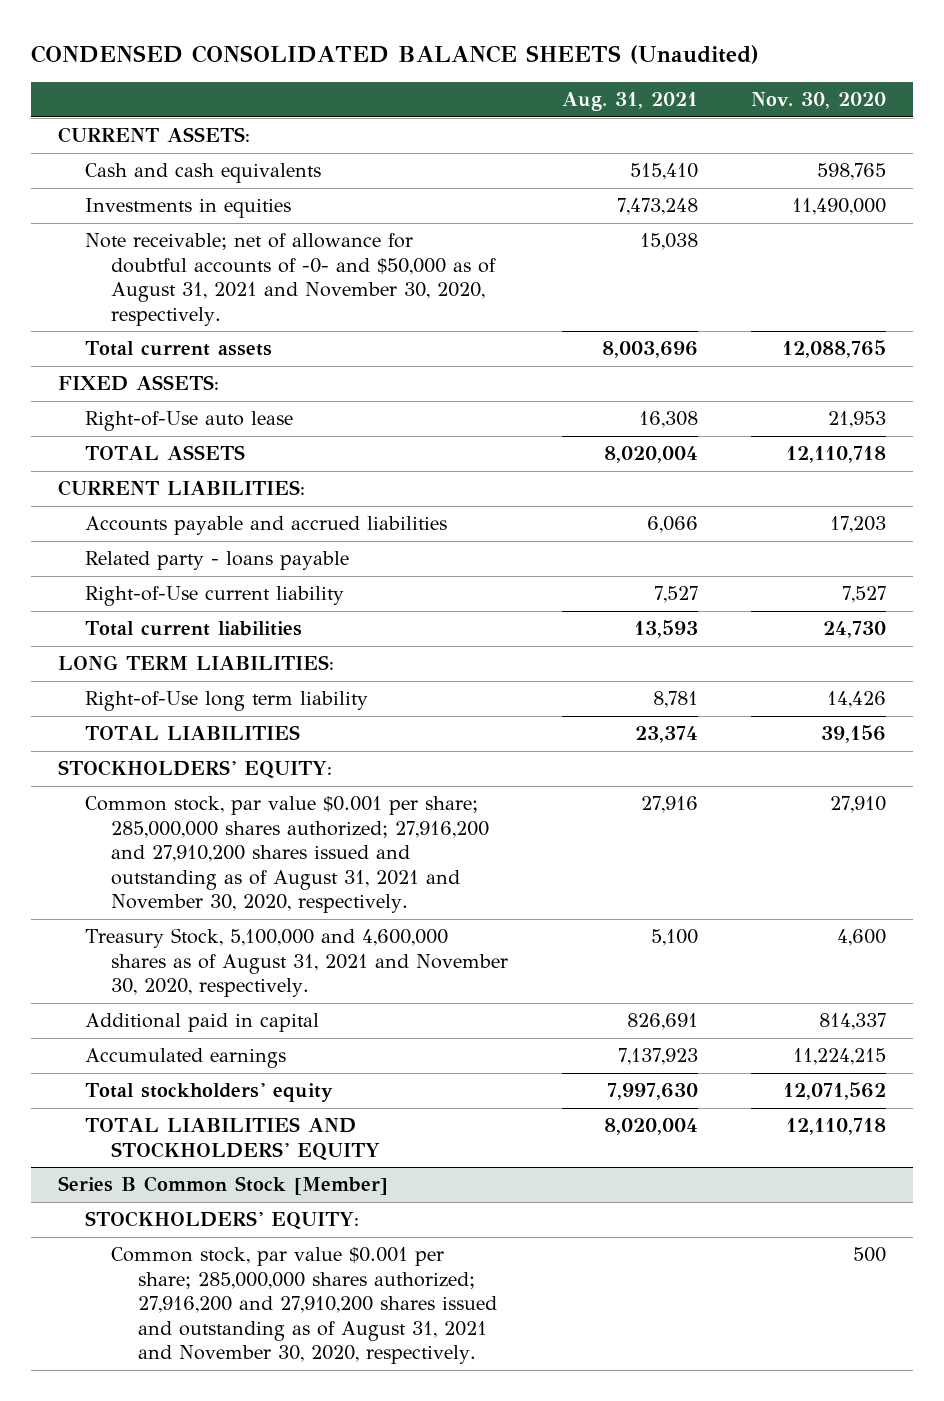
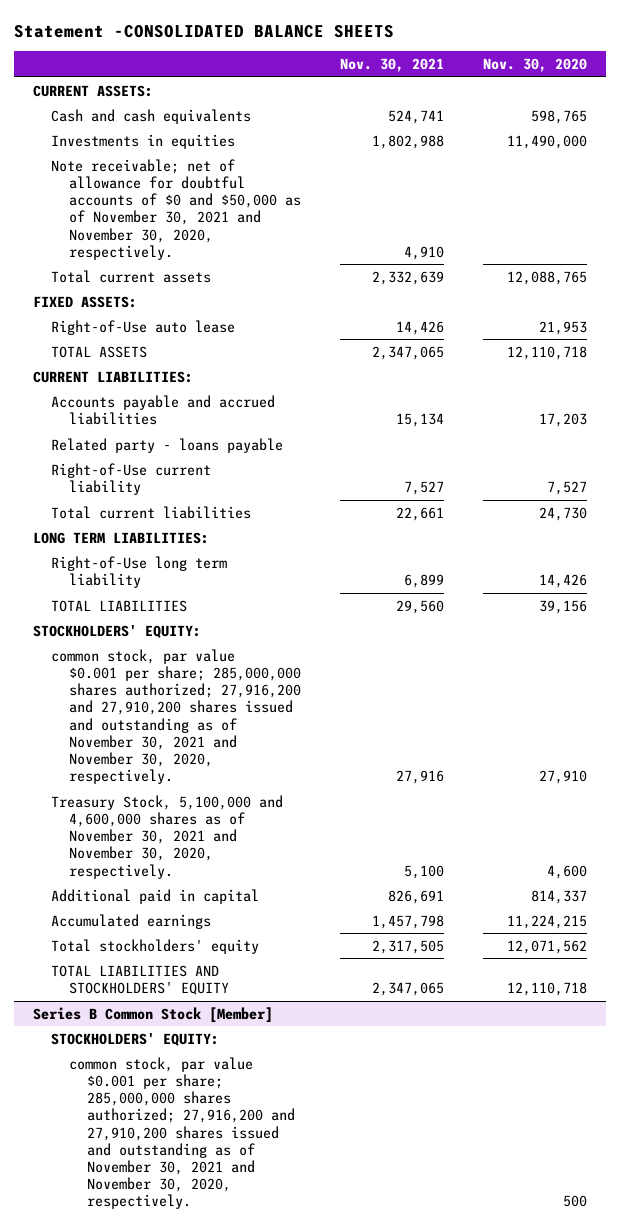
[31,45,760,65] CONDENSED CONSOLIDATED BALANCE SHEETS (Unaudited) -> [13,24,394,38] Statement -CONSOLIDATED BALANCE SHEETS
[561,92,698,112] Aug. 31, 2021 -> none
none -> [340,58,445,73] Nov. 30, 2021
[84,233,497,326] Note receivable; net of allowance for doubtful accounts of -0- and $50,000 as of August 31, 2021 and November 30, 2020, respectively. -> [51,158,302,260] Note receivable; net of allowance for doubtful accounts of $0 and $50,000 as of November 30, 2021 and November 30, 2020, respectively.
[84,796,490,914] Common stock, par value $0.001 per share; 285,000,000 shares authorized; 27,916,200 and 27,910,200 shares issued and outstanding as of August 31, 2021 and November 30, 2020, respectively. -> [51,648,302,785] common stock, par value $0.001 per share; 285,000,000 shares authorized; 27,916,200 and 27,910,200 shares issued and outstanding as of November 30, 2021 and November 30, 2020, respectively.
[84,928,509,998] Treasury Stock, 5,100,000 and 4,600,000 shares as of August 31, 2021 and November 30, 2020, respectively. -> [51,794,284,879] Treasury Stock, 5,100,000 and 4,600,000 shares as of November 30, 2021 and November 30, 2020, respectively.
[111,1247,497,1365] Common stock, par value $0.001 per share; 285,000,000 shares authorized; 27,916,200 and 27,910,200 shares issued and outstanding as of August 31, 2021 and November 30, 2020, respectively. -> [69,1056,296,1210] common stock, par value $0.001 per share; 285,000,000 shares authorized; 27,916,200 and 27,910,200 shares issued and outstanding as of November 30, 2021 and November 30, 2020, respectively.

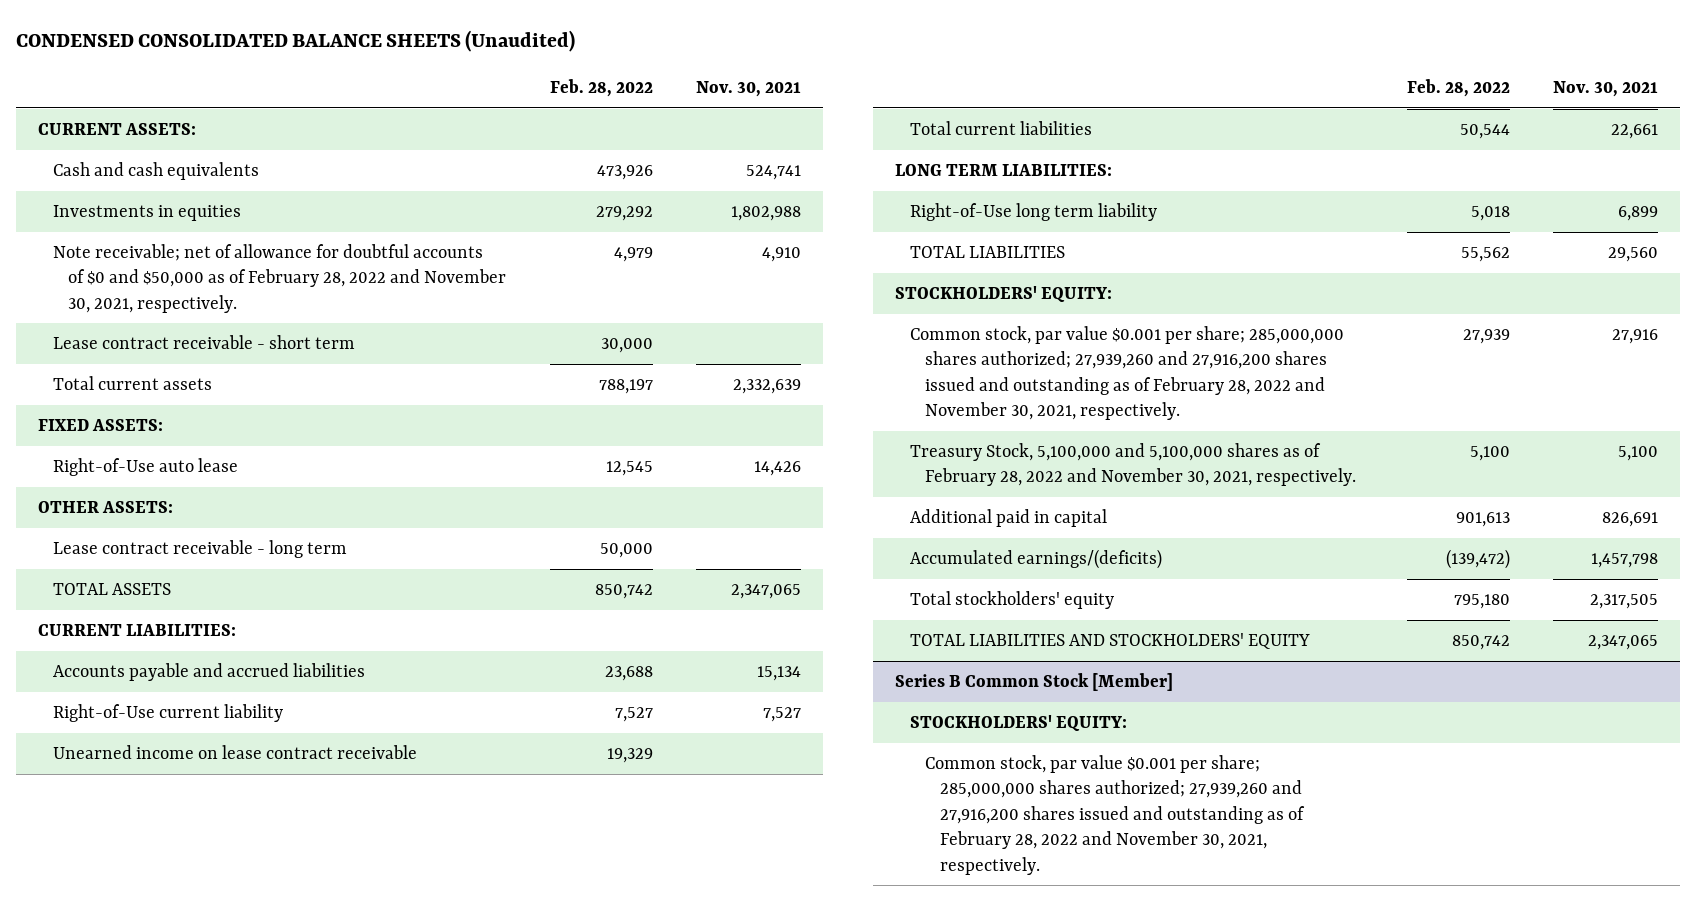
[13,24,394,38] Statement -CONSOLIDATED BALANCE SHEETS -> [16,30,576,53] CONDENSED CONSOLIDATED BALANCE SHEETS (Unaudited)
[482,58,587,73] Nov. 30, 2020 -> none
none -> [549,79,653,98] Feb. 28, 2022
[51,158,302,260] Note receivable; net of allowance for doubtful accounts of $0 and $50,000 as of November 30, 2021 and November 30, 2020, respectively. -> [52,243,506,313] Note receivable; net of allowance for doubtful accounts of $0 and $50,000 as of February 28, 2022 and November 30, 2021, respectively.
none -> [52,334,355,349] Lease contract receivable - short term
none -> [38,500,174,513] OTHER ASSETS:
none -> [52,539,347,558] Lease contract receivable - long term
[51,437,284,453] Related party - loans payable -> none
none -> [52,744,417,759] Unearned income on lease contract receivable
[51,648,302,785] common stock, par value $0.001 per share; 285,000,000 shares authorized; 27,916,200 and 27,910,200 shares issued and outstanding as of November 30, 2021 and November 30, 2020, respectively. -> [909,325,1344,421] Common stock, par value $0.001 per share; 285,000,000 shares authorized; 27,939,260 and 27,916,200 shares issued and outstanding as of February 28, 2022 and November 30, 2021, respectively.
[51,794,284,879] Treasury Stock, 5,100,000 and 4,600,000 shares as of November 30, 2021 and November 30, 2020, respectively. -> [909,442,1356,487] Treasury Stock, 5,100,000 and 5,100,000 shares as of February 28, 2022 and November 30, 2021, respectively.
[51,913,212,929] Accumulated earnings -> [909,548,1162,569] Accumulated earnings/(deficits)
[69,1056,296,1210] common stock, par value $0.001 per share; 285,000,000 shares authorized; 27,916,200 and 27,910,200 shares issued and outstanding as of November 30, 2021 and November 30, 2020, respectively. -> [924,754,1305,875] Common stock, par value $0.001 per share; 285,000,000 shares authorized; 27,939,260 and 27,916,200 shares issued and outstanding as of February 28, 2022 and November 30, 2021, respectively.

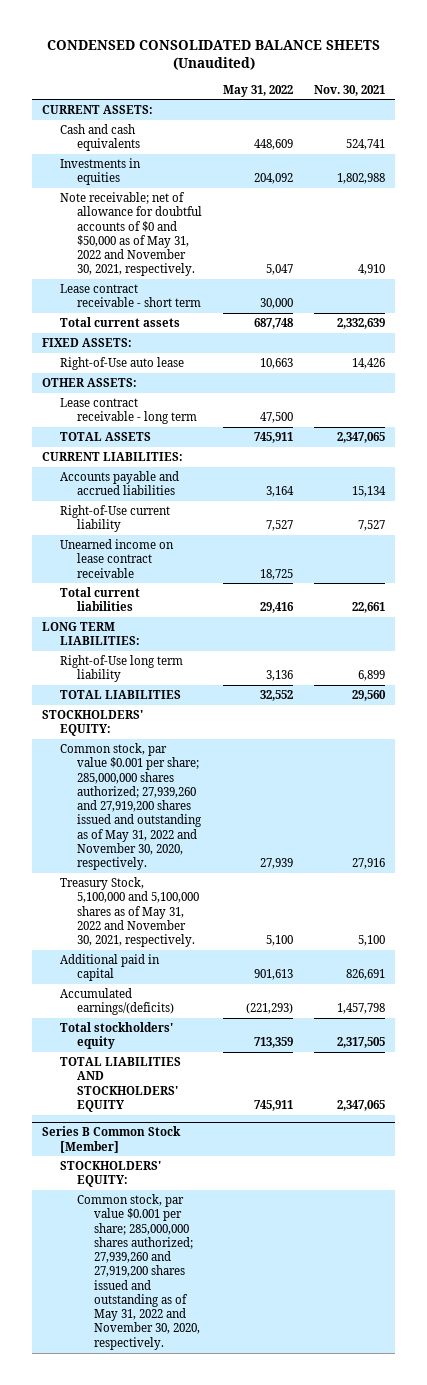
[549,79,653,98] Feb. 28, 2022 -> none
none -> [222,84,293,97] May 31, 2022
[52,243,506,313] Note receivable; net of allowance for doubtful accounts of $0 and $50,000 as of February 28, 2022 and November 30, 2021, respectively. -> [59,192,202,277] Note receivable; net of allowance for doubtful accounts of $0 and $50,000 as of May 31, 2022 and November 30, 2021, respectively.
[909,325,1344,421] Common stock, par value $0.001 per share; 285,000,000 shares authorized; 27,939,260 and 27,916,200 shares issued and outstanding as of February 28, 2022 and November 30, 2021, respectively. -> [59,743,202,871] Common stock, par value $0.001 per share; 285,000,000 shares authorized; 27,939,260 and 27,919,200 shares issued and outstanding as of May 31, 2022 and November 30, 2020, respectively.
[909,442,1356,487] Treasury Stock, 5,100,000 and 5,100,000 shares as of February 28, 2022 and November 30, 2021, respectively. -> [59,877,199,948] Treasury Stock, 5,100,000 and 5,100,000 shares as of May 31, 2022 and November 30, 2021, respectively.
[924,754,1305,875] Common stock, par value $0.001 per share; 285,000,000 shares authorized; 27,939,260 and 27,916,200 shares issued and outstanding as of February 28, 2022 and November 30, 2021, respectively. -> [76,1194,201,1350] Common stock, par value $0.001 per share; 285,000,000 shares authorized; 27,939,260 and 27,919,200 shares issued and outstanding as of May 31, 2022 and November 30, 2020, respectively.

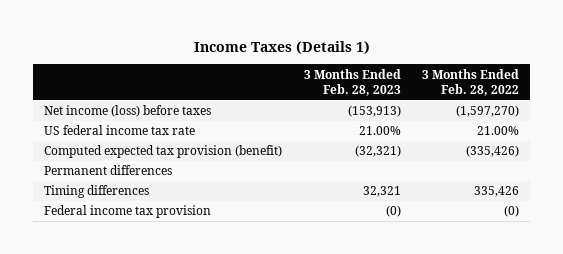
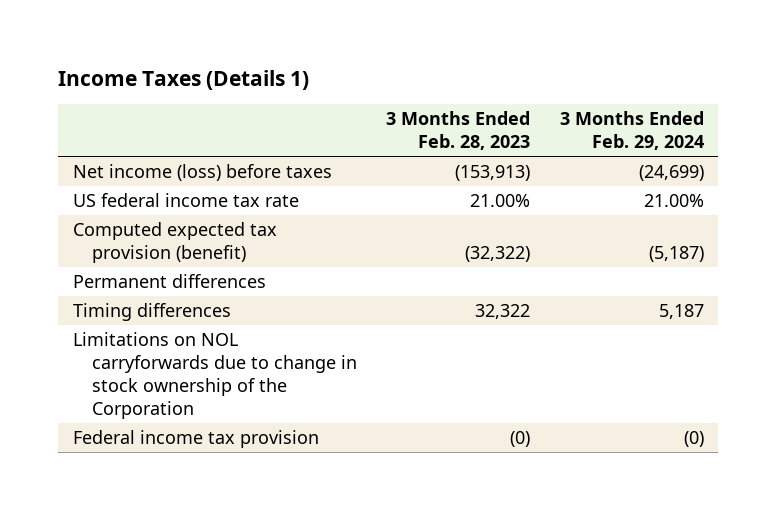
[422,68,520,97] 3 Months Ended Feb. 28, 2022 -> none
none -> [559,111,704,151] 3 Months Ended Feb. 29, 2024
[354,145,401,158] (32,321) -> [465,245,531,262] (32,322)
[362,186,401,198] 32,321 -> [475,304,531,320] 32,322
none -> [72,332,358,419] Limitations on NOL carryforwards due to change in stock ownership of the Corporation

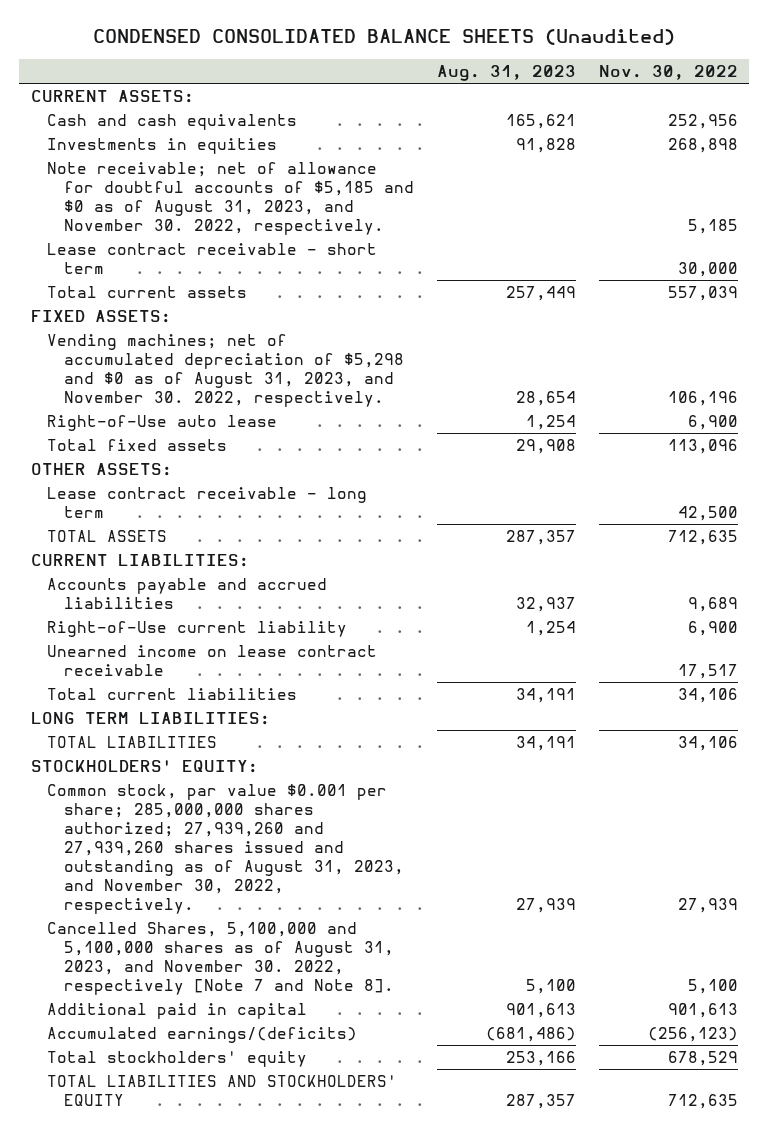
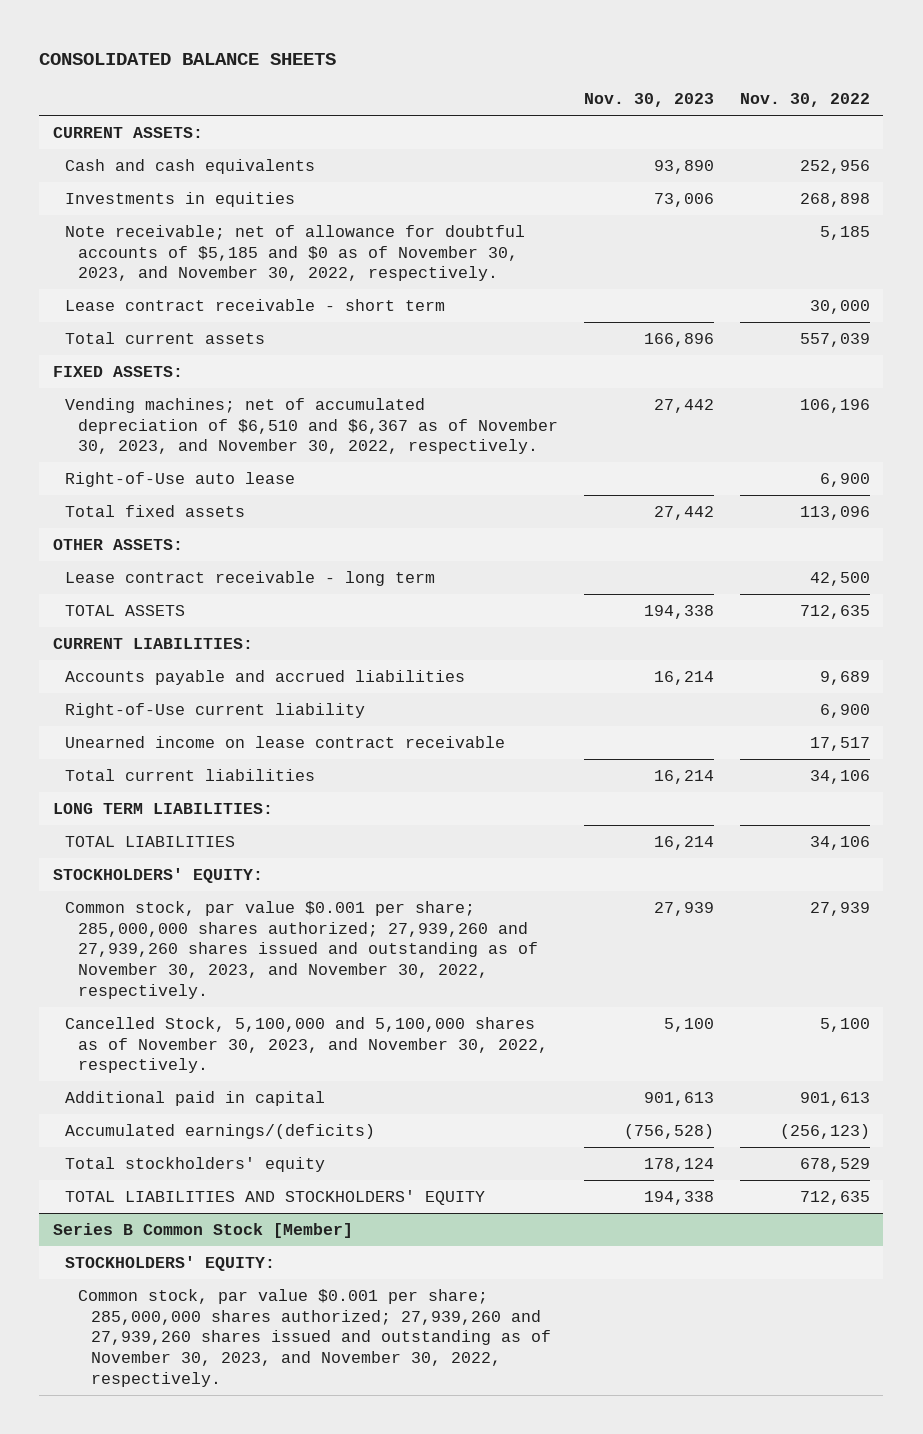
[93,29,676,46] CONDENSED CONSOLIDATED BALANCE SHEETS (Unaudited) -> [39,53,337,66] CONSOLIDATED BALANCE SHEETS
[436,64,576,81] Aug. 31, 2023 -> none
none -> [584,92,715,107] Nov. 30, 2023
[47,162,414,235] Note receivable; net of allowance for doubtful accounts of $5,185 and $0 as of August 31, 2023, and November 30. 2022, respectively. -> [65,225,526,282] Note receivable; net of allowance for doubtful accounts of $5,185 and $0 as of November 30, 2023, and November 30, 2022, respectively.
[47,334,404,407] Vending machines; net of accumulated depreciation of $5,298 and $0 as of August 31, 2023, and November 30. 2022, respectively. -> [65,398,559,455] Vending machines; net of accumulated depreciation of $6,510 and $6,367 as of November 30, 2023, and November 30, 2022, respectively.
[47,784,404,914] Common stock, par value $0.001 per share; 285,000,000 shares authorized; 27,939,260 and 27,939,260 shares issued and outstanding as of August 31, 2023, and November 30, 2022, respectively. -> [65,901,539,999] Common stock, par value $0.001 per share; 285,000,000 shares authorized; 27,939,260 and 27,939,260 shares issued and outstanding as of November 30, 2023, and November 30, 2022, respectively.
[47,922,394,995] Cancelled Shares, 5,100,000 and 5,100,000 shares as of August 31, 2023, and November 30. 2022, respectively [Note 7 and Note 8]. -> [65,1017,549,1074] Cancelled Stock, 5,100,000 and 5,100,000 shares as of November 30, 2023, and November 30, 2022, respectively.
none -> [52,1223,353,1239] Series B Common Stock [Member]
none -> [65,1256,276,1272] STOCKHOLDERS' EQUITY:
none -> [78,1289,552,1387] Common stock, par value $0.001 per share; 285,000,000 shares authorized; 27,939,260 and 27,939,260 shares issued and outstanding as of November 30, 2023, and November 30, 2022, respectively.

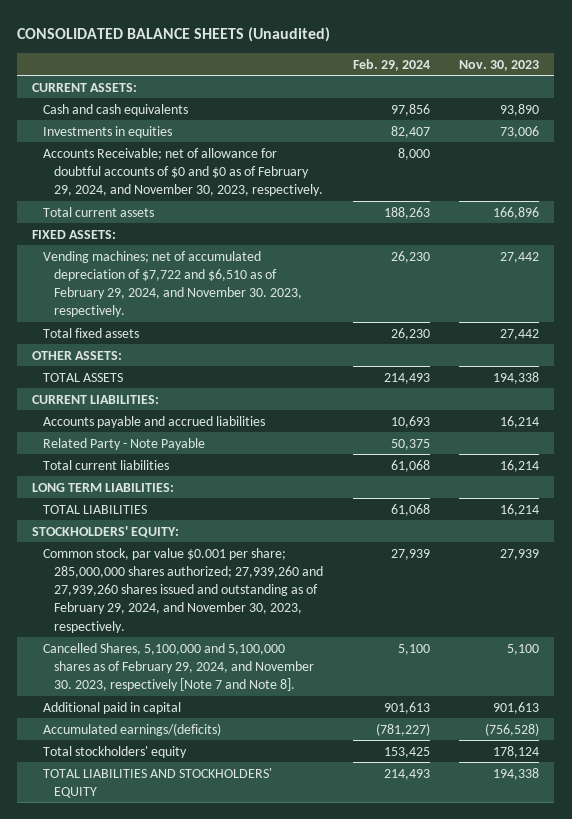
[39,53,337,66] CONSOLIDATED BALANCE SHEETS -> [17,27,331,43] CONSOLIDATED BALANCE SHEETS (Unaudited)
[740,92,871,107] Nov. 30, 2022 -> none
none -> [352,58,430,71] Feb. 29, 2024
[65,299,446,312] Lease contract receivable - short term -> none
[65,225,526,282] Note receivable; net of allowance for doubtful accounts of $5,185 and $0 as of November 30, 2023, and November 30, 2022, respectively. -> [42,147,323,197] Accounts Receivable; net of allowance for doubtful accounts of $0 and $0 as of February 29, 2024, and November 30, 2023, respectively.
[65,472,296,488] Right-of-Use auto lease -> none
[65,398,559,455] Vending machines; net of accumulated depreciation of $6,510 and $6,367 as of November 30, 2023, and November 30, 2022, respectively. -> [42,250,302,318] Vending machines; net of accumulated depreciation of $7,722 and $6,510 as of February 29, 2024, and November 30. 2023, respectively.
[65,571,436,587] Lease contract receivable - long term -> none
[65,703,366,719] Right-of-Use current liability -> none
[65,736,506,749] Unearned income on lease contract receivable -> none
none -> [42,437,205,450] Related Party - Note Payable
[65,901,539,999] Common stock, par value $0.001 per share; 285,000,000 shares authorized; 27,939,260 and 27,939,260 shares issued and outstanding as of November 30, 2023, and November 30, 2022, respectively. -> [42,547,323,633] Common stock, par value $0.001 per share; 285,000,000 shares authorized; 27,939,260 and 27,939,260 shares issued and outstanding as of February 29, 2024, and November 30, 2023, respectively.
[65,1017,549,1074] Cancelled Stock, 5,100,000 and 5,100,000 shares as of November 30, 2023, and November 30, 2022, respectively. -> [42,642,314,692] Cancelled Shares, 5,100,000 and 5,100,000 shares as of February 29, 2024, and November 30. 2023, respectively [Note 7 and Note 8].
[52,1223,353,1239] Series B Common Stock [Member] -> none
[65,1256,276,1272] STOCKHOLDERS' EQUITY: -> none
[78,1289,552,1387] Common stock, par value $0.001 per share; 285,000,000 shares authorized; 27,939,260 and 27,939,260 shares issued and outstanding as of November 30, 2023, and November 30, 2022, respectively. -> none

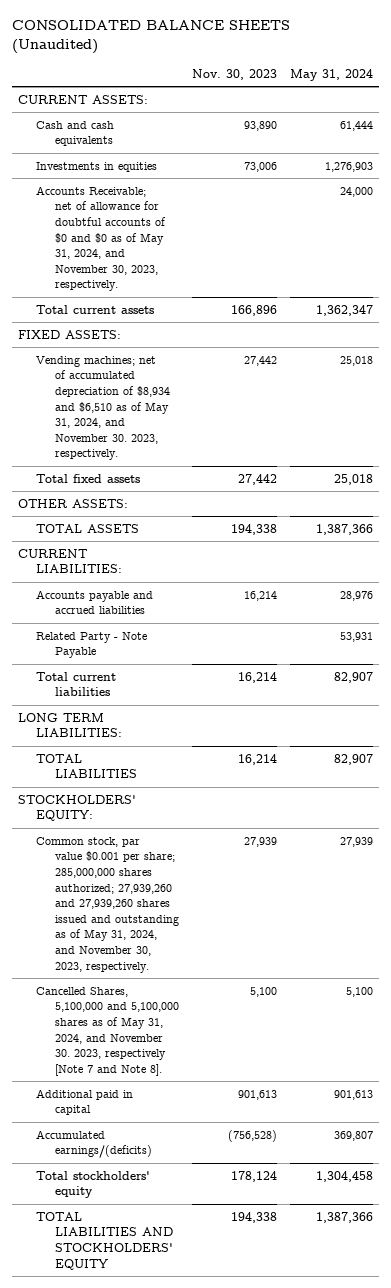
[352,58,430,71] Feb. 29, 2024 -> none
none -> [289,68,373,81] May 31, 2024
[42,147,323,197] Accounts Receivable; net of allowance for doubtful accounts of $0 and $0 as of February 29, 2024, and November 30, 2023, respectively. -> [36,185,166,292] Accounts Receivable; net of allowance for doubtful accounts of $0 and $0 as of May 31, 2024, and November 30, 2023, respectively.
[42,250,302,318] Vending machines; net of accumulated depreciation of $7,722 and $6,510 as of February 29, 2024, and November 30. 2023, respectively. -> [36,355,170,461] Vending machines; net of accumulated depreciation of $8,934 and $6,510 as of May 31, 2024, and November 30. 2023, respectively.
[42,547,323,633] Common stock, par value $0.001 per share; 285,000,000 shares authorized; 27,939,260 and 27,939,260 shares issued and outstanding as of February 29, 2024, and November 30, 2023, respectively. -> [36,836,179,973] Common stock, par value $0.001 per share; 285,000,000 shares authorized; 27,939,260 and 27,939,260 shares issued and outstanding as of May 31, 2024, and November 30, 2023, respectively.
[42,642,314,692] Cancelled Shares, 5,100,000 and 5,100,000 shares as of February 29, 2024, and November 30. 2023, respectively [Note 7 and Note 8]. -> [36,986,179,1076] Cancelled Shares, 5,100,000 and 5,100,000 shares as of May 31, 2024, and November 30. 2023, respectively [Note 7 and Note 8].

